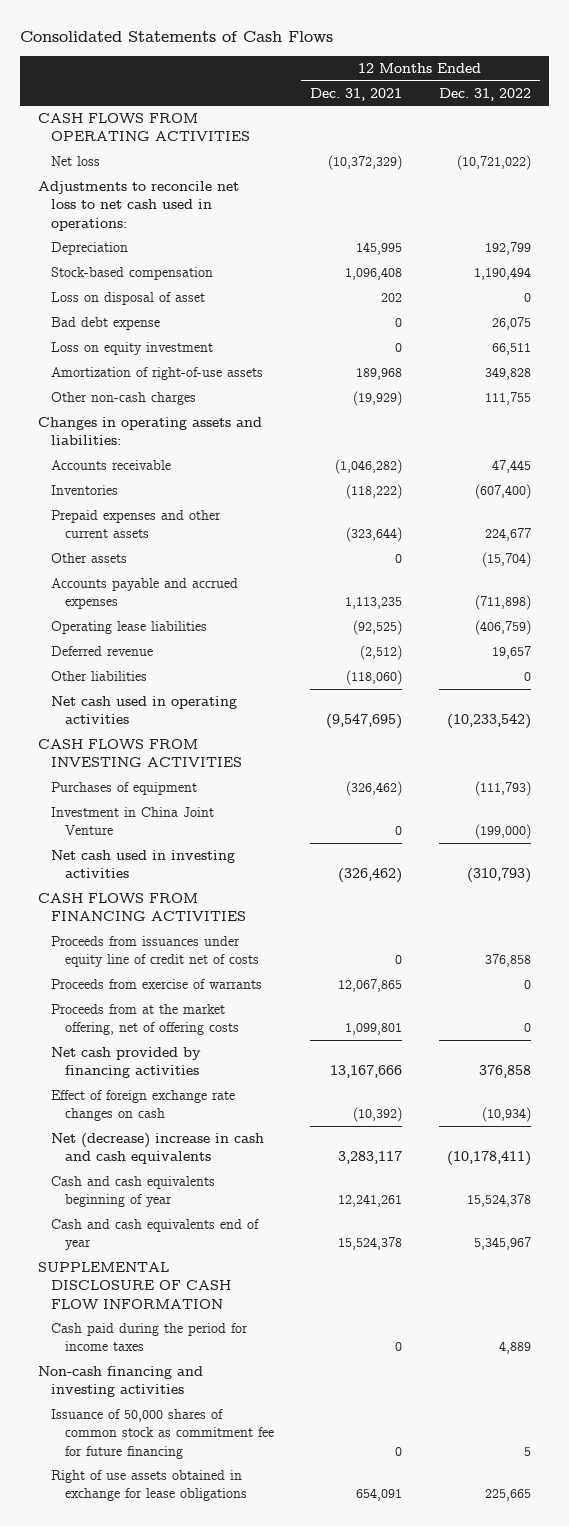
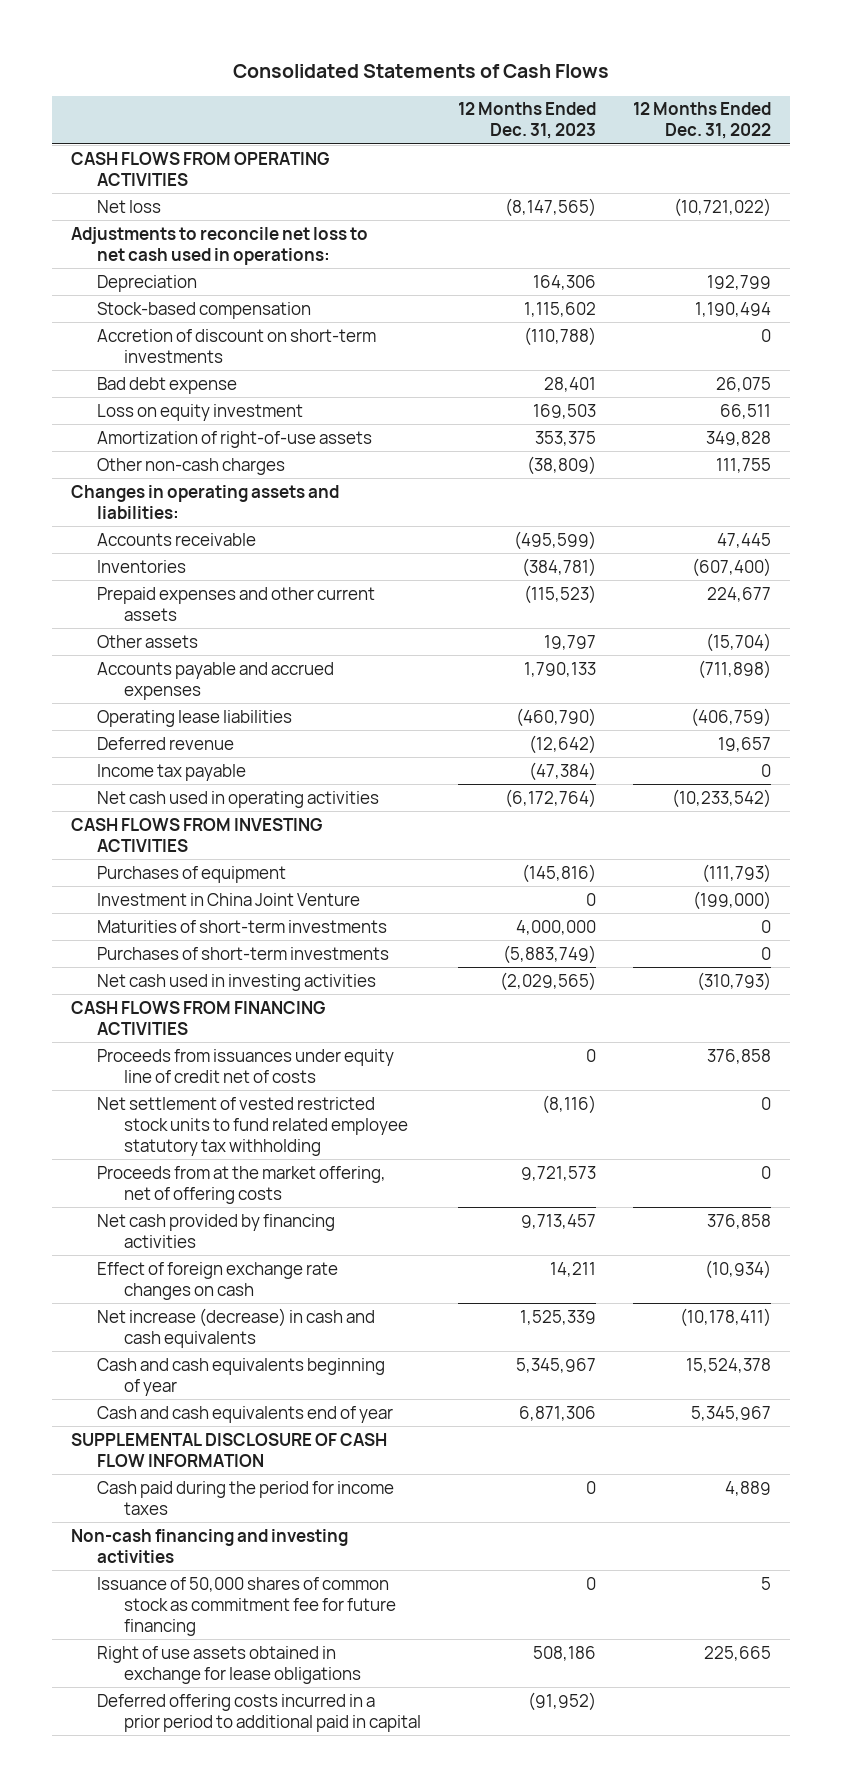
[310,87,403,101] Dec. 31, 2021 -> none
none -> [457,102,596,140] 12 Months Ended Dec. 31, 2023
[51,292,206,306] Loss on disposal of asset -> none
none -> [97,328,377,363] Accretion of discount on short-term investments
[51,671,148,682] Other liabilities -> none
none -> [97,763,247,781] Income tax payable
none -> [97,919,388,933] Maturities of short-term investments
none -> [97,946,390,960] Purchases of short-term investments
[51,979,263,990] Proceeds from exercise of warrants -> none
none -> [97,1096,408,1156] Net settlement of vested restricted stock units to fund related employee statutory tax withholding
[51,1133,265,1165] Net (decrease) increase in cash and cash equivalents -> [97,1307,376,1348] Net increase (decrease) in cash and cash equivalents
none -> [97,1693,421,1732] Deferred offering costs incurred in a prior period to additional paid in capital

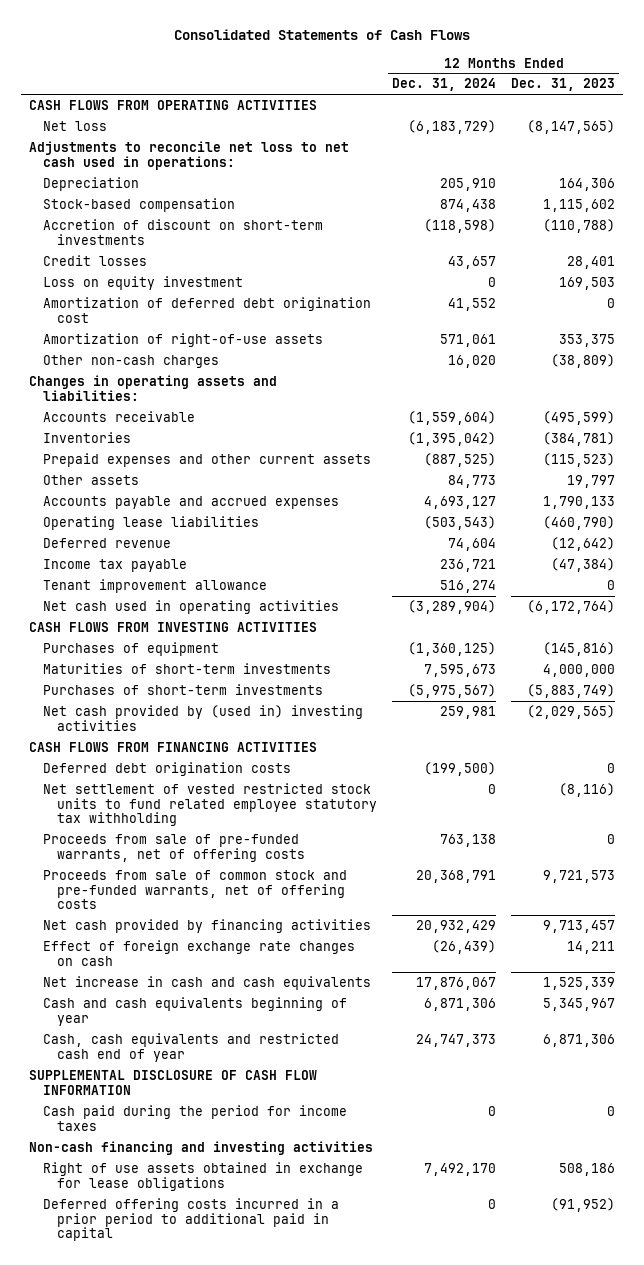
[633,102,772,140] 12 Months Ended Dec. 31, 2022 -> none
none -> [391,78,496,92] Dec. 31, 2024
[97,376,238,394] Bad debt expense -> [42,254,147,266] Credit losses
none -> [42,296,371,323] Amortization of deferred debt origination cost
none -> [42,578,267,593] Tenant improvement allowance
[97,892,361,906] Investment in China Joint Venture -> none
[97,973,377,991] Net cash used in investing activities -> [42,704,363,731] Net cash provided by (used in) investing activities
[97,1048,395,1083] Proceeds from issuances under equity line of credit net of costs -> none
none -> [42,761,291,776] Deferred debt origination costs
[97,1165,387,1204] Proceeds from at the market offering, net of offering costs -> [42,833,305,862] Proceeds from sale of pre-funded warrants, net of offering costs
[520,1165,596,1181] 9,721,573 -> [607,833,616,844] 0
none -> [42,869,347,910] Proceeds from sale of common stock and pre-funded warrants, net of offering costs
[97,1307,376,1348] Net increase (decrease) in cash and cash equivalents -> [42,975,371,990] Net increase in cash and cash equivalents
[97,1405,394,1423] Cash and cash equivalents end of year -> [42,1032,339,1062] Cash, cash equivalents and restricted cash end of year
[97,1576,396,1636] Issuance of 50,000 shares of common stock as commitment fee for future financing -> none

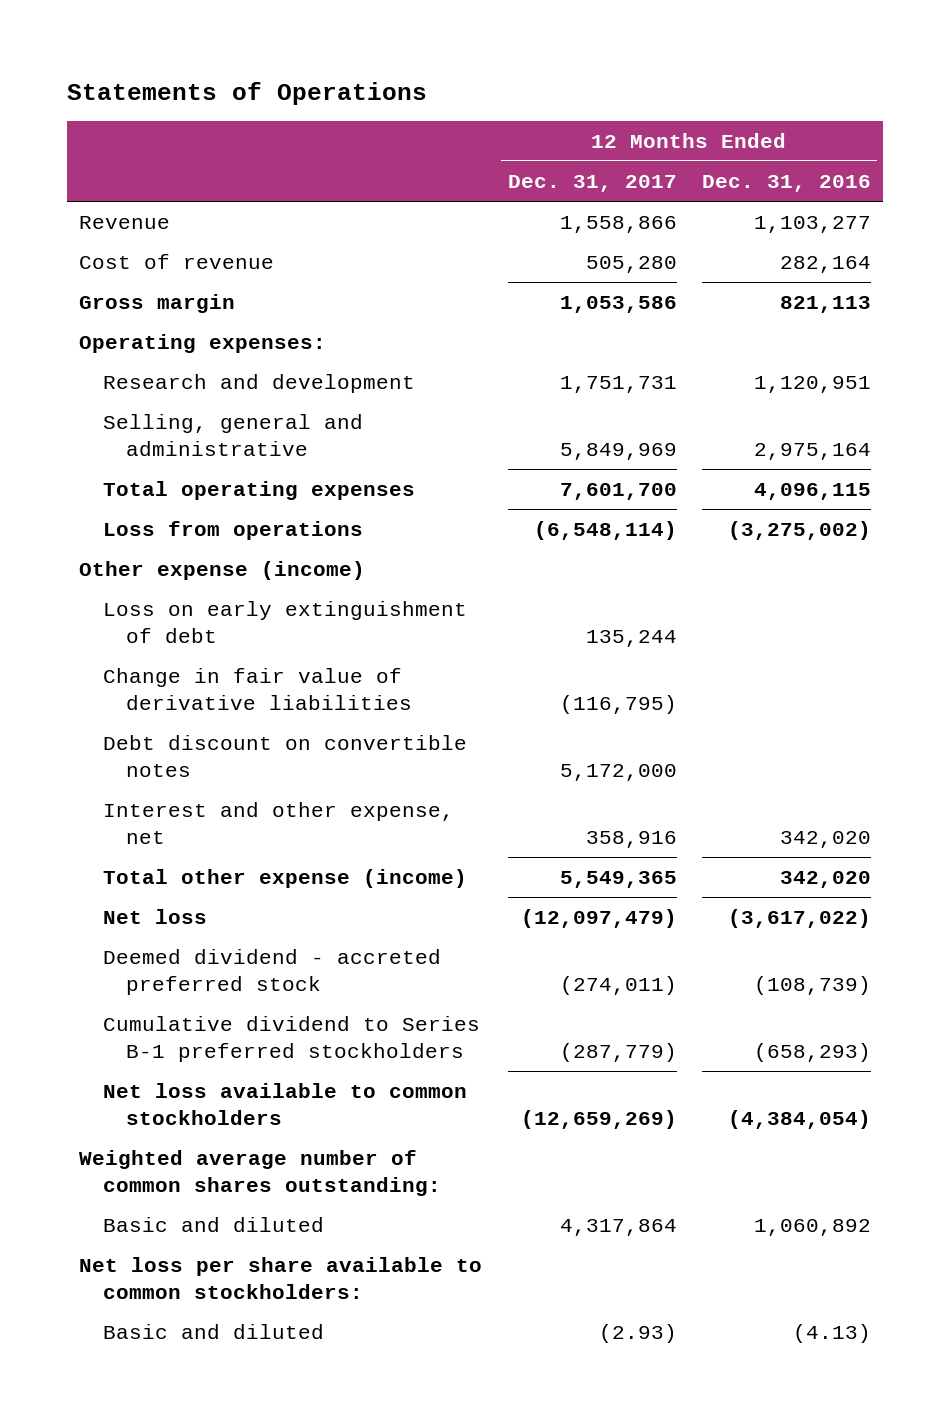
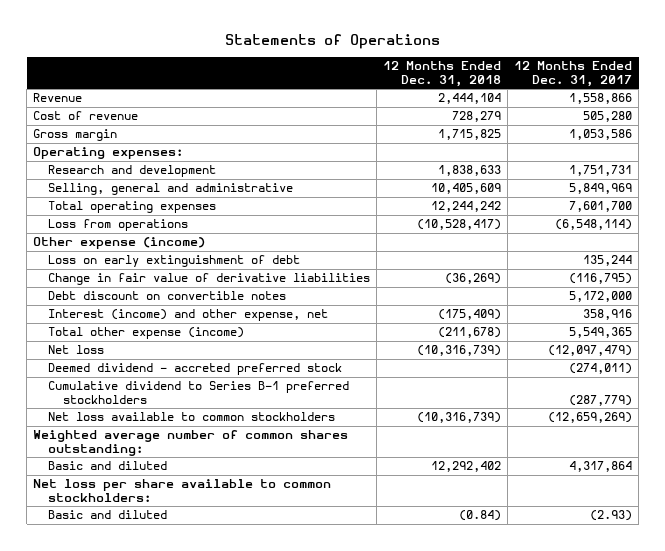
[701,175,871,193] Dec. 31, 2016 -> none
none -> [382,61,501,88] 12 Months Ended Dec. 31, 2018
[102,802,454,844] Interest and other expense, net -> [47,309,328,322] Interest (income) and other expense, net

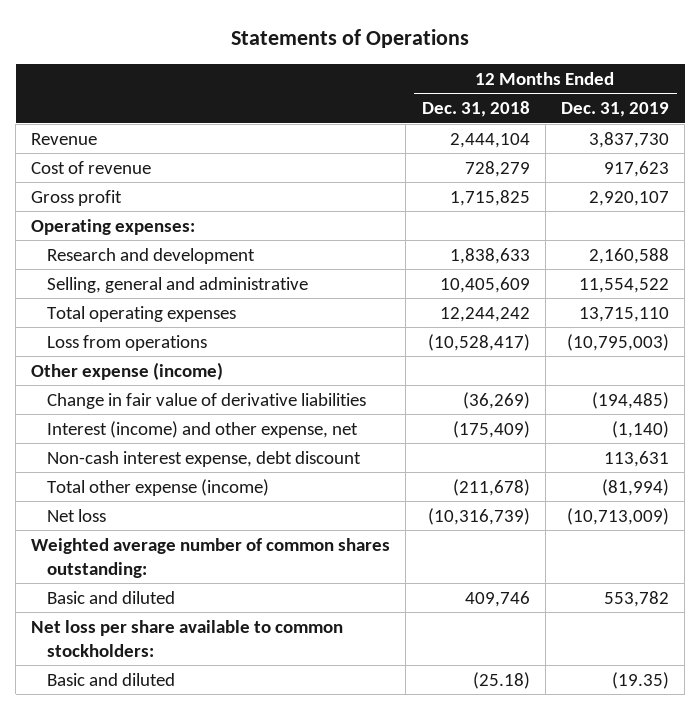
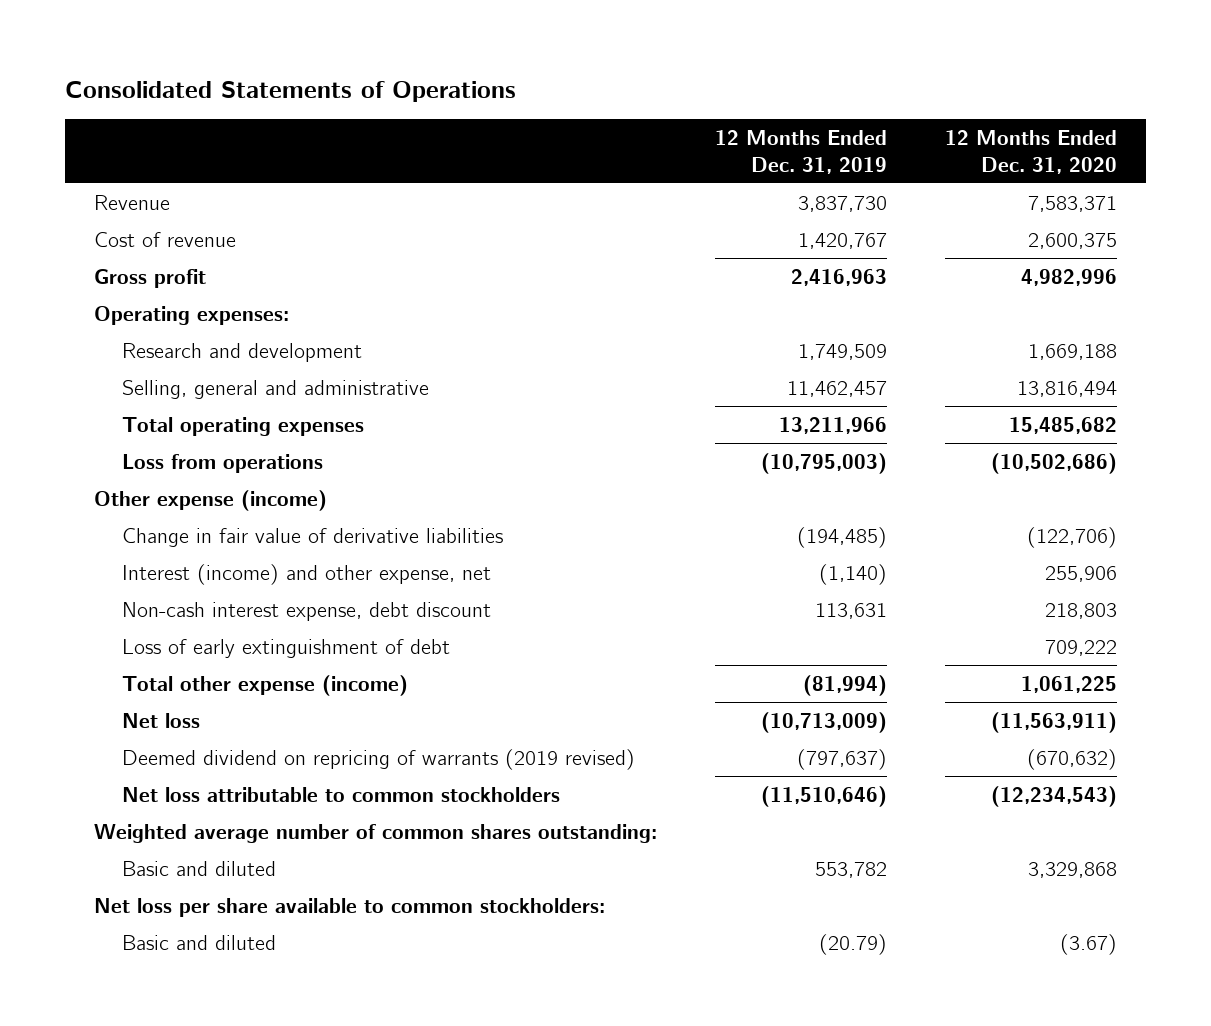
[231,29,470,49] Statements of Operations -> [65,80,517,102] Consolidated Statements of Operations
[421,101,530,118] Dec. 31, 2018 -> none
none -> [945,129,1118,174] 12 Months Ended Dec. 31, 2020
[603,160,669,177] 917,623 -> [798,232,888,249] 1,420,767
[588,190,669,206] 2,920,107 -> [791,268,888,286] 2,416,963
[588,247,669,264] 2,160,588 -> [798,343,888,360] 1,749,509
[578,277,669,293] 11,554,522 -> [787,380,888,397] 11,462,457
[578,306,669,322] 13,715,110 -> [779,416,888,434] 13,211,966
none -> [122,638,451,658] Loss of early extinguishment of debt
none -> [122,748,636,770] Deemed dividend on repricing of warrants (2019 revised)
none -> [122,786,561,802] Net loss attributable to common stockholders
[611,671,669,689] (19.35) -> [819,933,888,955] (20.79)

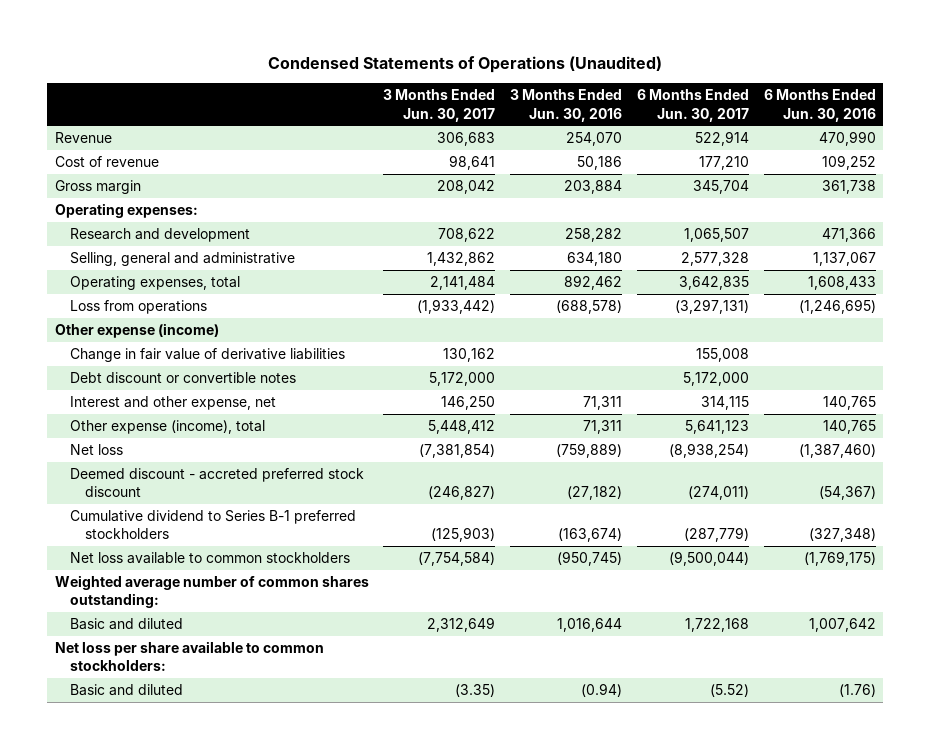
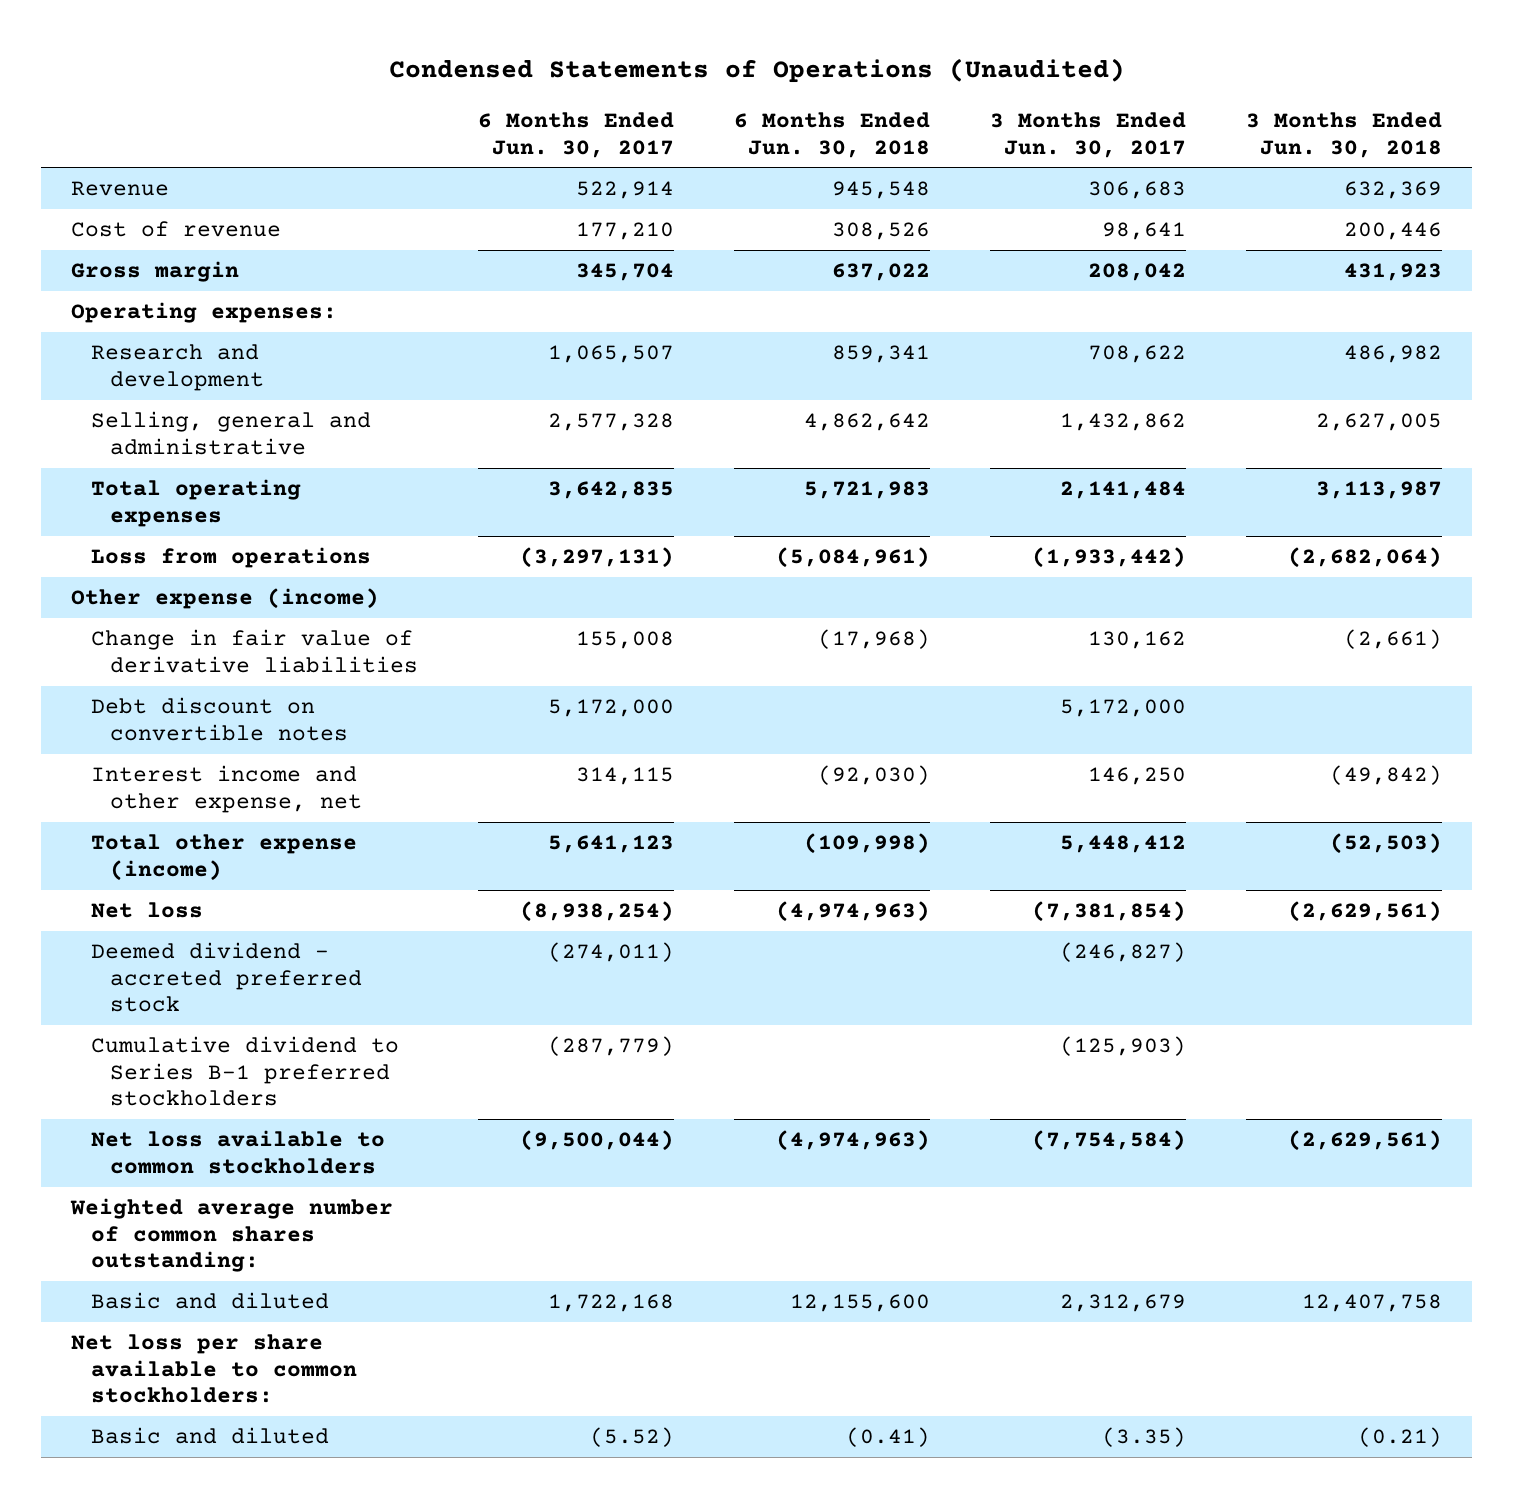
[510,89,623,122] 3 Months Ended Jun. 30, 2016 -> none
[763,89,876,122] 6 Months Ended Jun. 30, 2016 -> none
none -> [734,112,931,158] 6 Months Ended Jun. 30, 2018
none -> [1246,112,1443,158] 3 Months Ended Jun. 30, 2018
[69,276,240,291] Operating expenses, total -> [90,479,301,527] Total operating expenses
[69,372,296,384] Debt discount or convertible notes -> [90,697,349,741] Debt discount on convertible notes
[69,396,276,411] Interest and other expense, net -> [90,765,363,813] Interest income and other expense, net
[69,420,265,435] Other expense (income), total -> [90,834,357,881] Total other expense (income)
[69,468,364,498] Deemed discount - accreted preferred stock discount -> [90,942,363,1013] Deemed dividend - accreted preferred stock
[427,617,496,633] 2,312,649 -> [1060,1294,1187,1313] 2,312,679

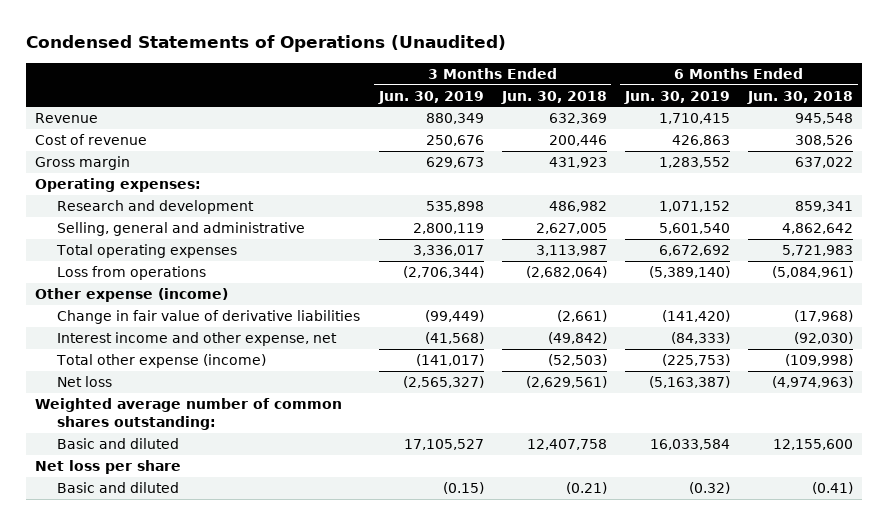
[478,112,675,158] 6 Months Ended Jun. 30, 2017 -> none
[990,112,1187,158] 3 Months Ended Jun. 30, 2017 -> none
none -> [377,90,484,104] Jun. 30, 2019
none -> [624,90,731,104] Jun. 30, 2019
[90,697,349,741] Debt discount on convertible notes -> none
[90,942,363,1013] Deemed dividend - accreted preferred stock -> none
[90,1036,399,1107] Cumulative dividend to Series B-1 preferred stockholders -> none
[90,1130,385,1174] Net loss available to common stockholders -> none
[71,1334,357,1404] Net loss per share available to common stockholders: -> [35,460,182,475] Net loss per share

